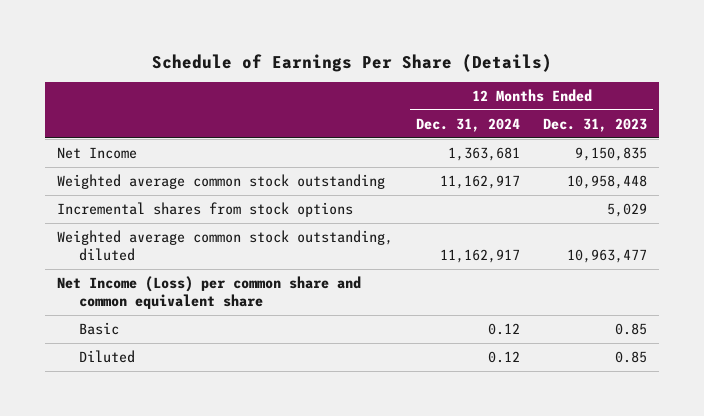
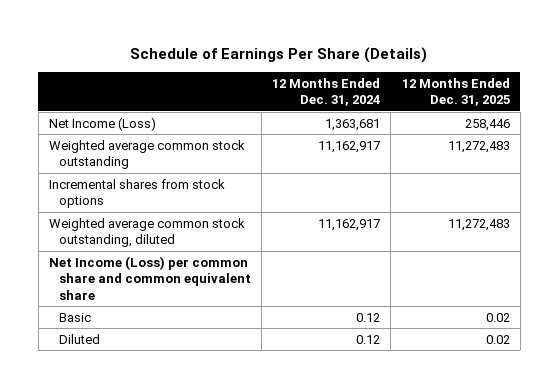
[543,117,648,132] Dec. 31, 2023 -> none
none -> [401,77,510,107] 12 Months Ended Dec. 31, 2025
[56,146,137,159] Net Income -> [49,116,157,131] Net Income (Loss)

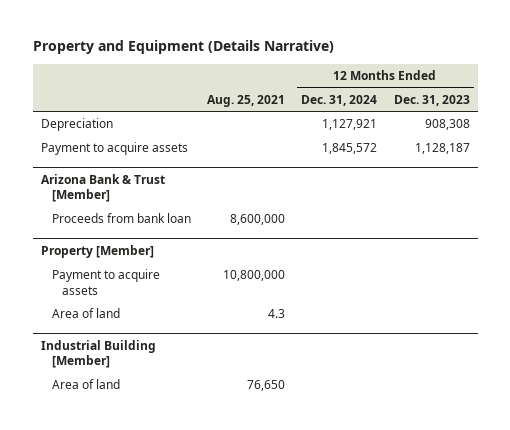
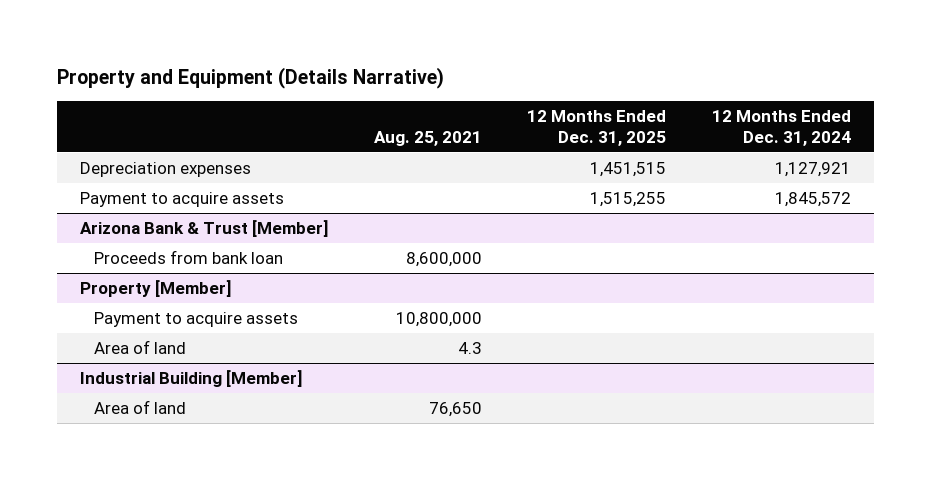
[393,94,470,106] Dec. 31, 2023 -> none
none -> [527,110,667,146] 12 Months Ended Dec. 31, 2025
[40,118,113,132] Depreciation -> [79,162,251,178] Depreciation expenses

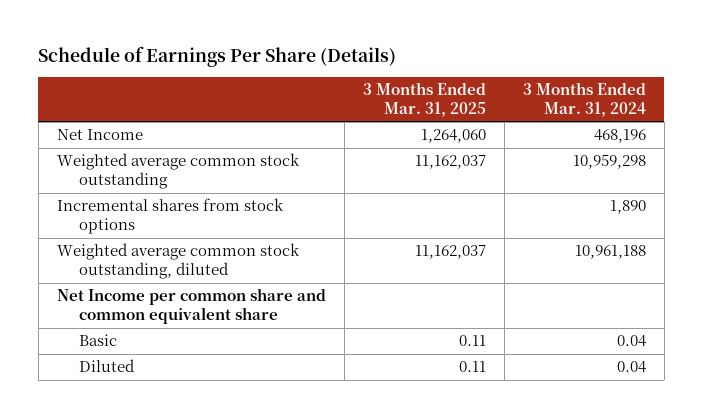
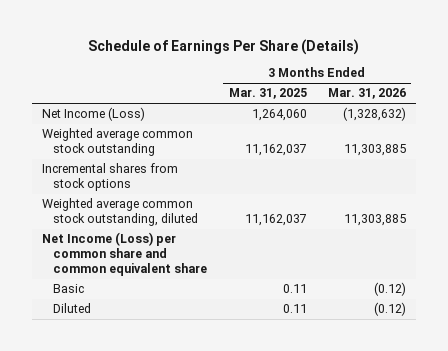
[522,82,646,118] 3 Months Ended Mar. 31, 2024 -> none
none -> [327,88,406,100] Mar. 31, 2026
[56,129,143,141] Net Income -> [42,107,146,122] Net Income (Loss)
[56,288,326,325] Net Income per common share and common equivalent share -> [42,232,208,277] Net Income (Loss) per common share and common equivalent share

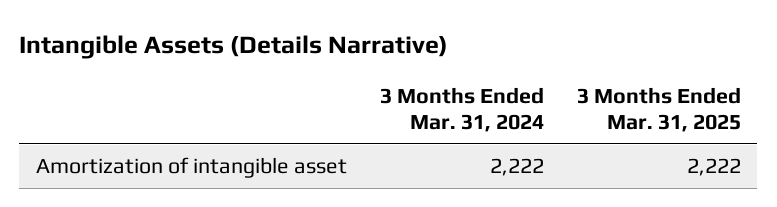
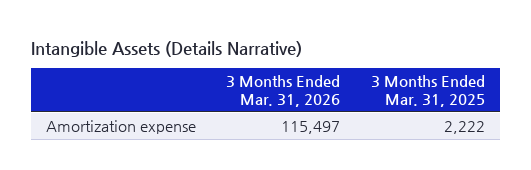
[379,86,544,133] 3 Months Ended Mar. 31, 2024 -> none
none -> [226,75,341,107] 3 Months Ended Mar. 31, 2026
[35,157,347,179] Amortization of intangible asset -> [45,120,196,135] Amortization expense

